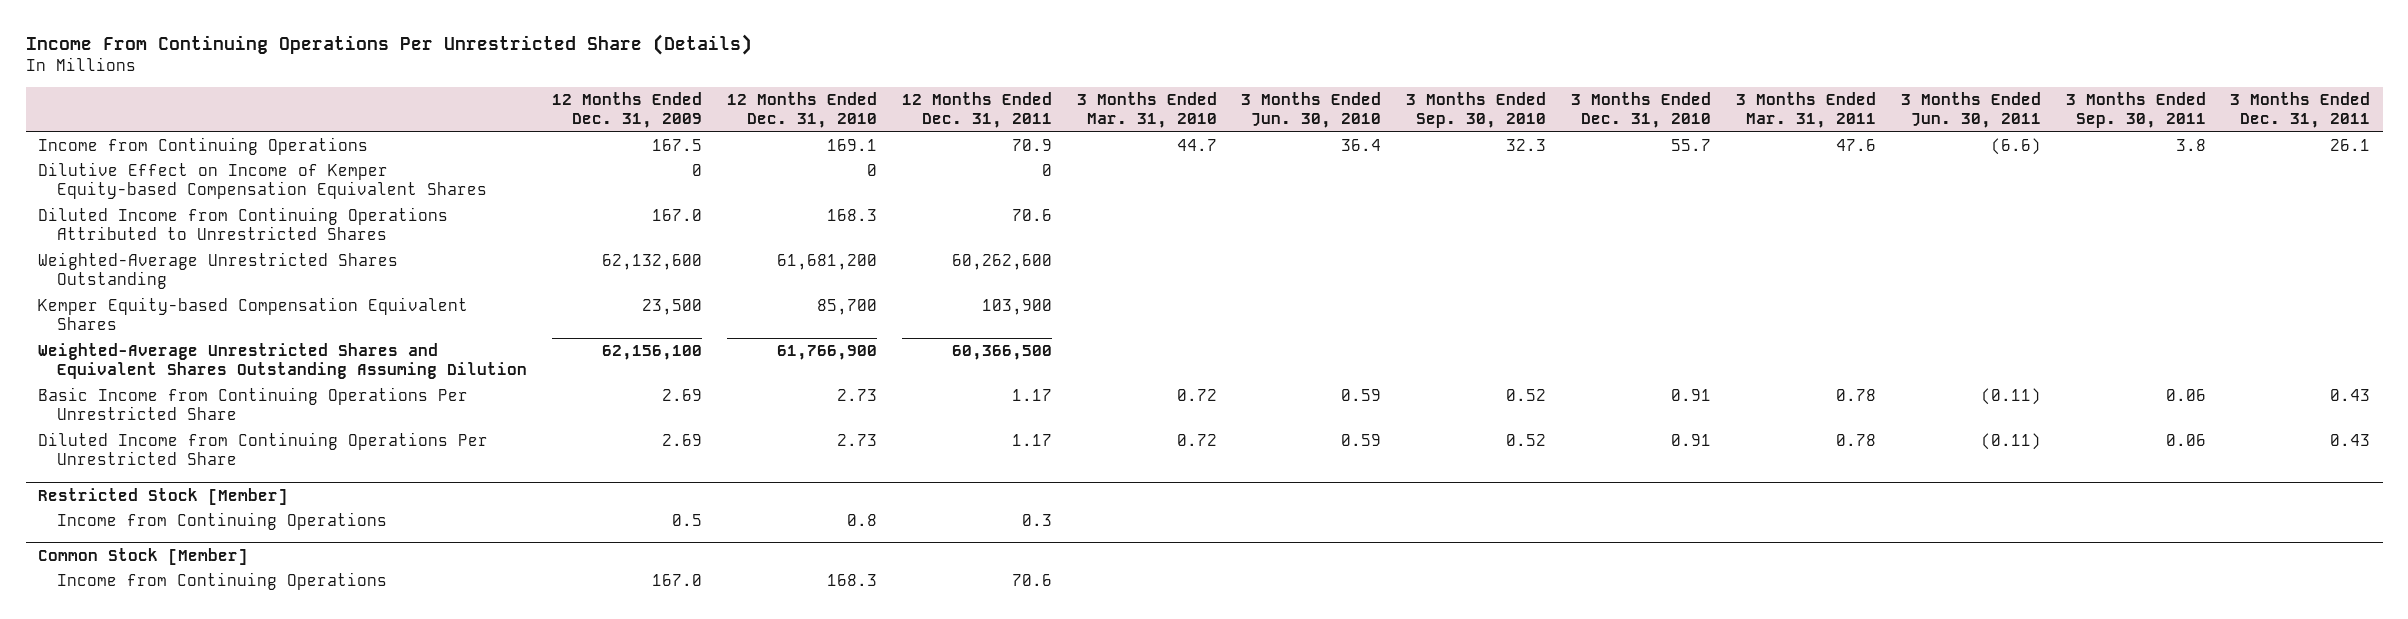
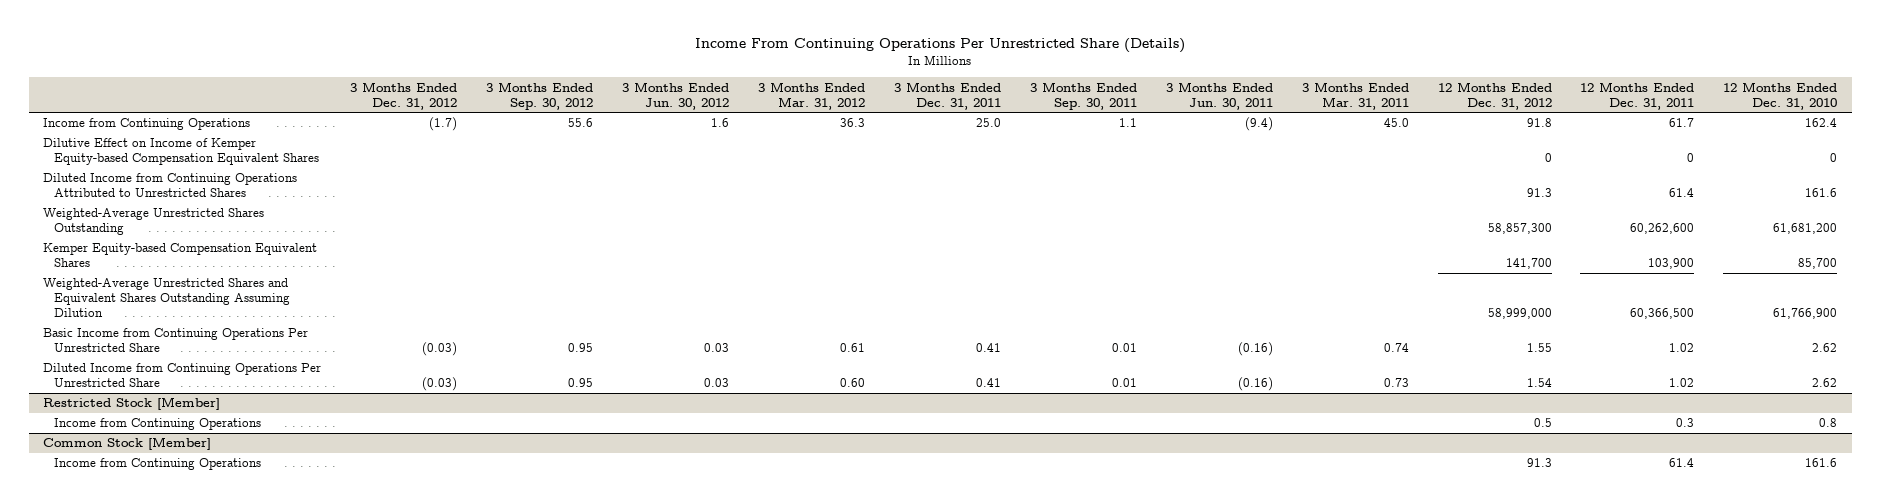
[552,92,703,129] 12 Months Ended Dec. 31, 2009 -> none
[1076,92,1217,129] 3 Months Ended Mar. 31, 2010 -> none
[1241,92,1382,129] 3 Months Ended Jun. 30, 2010 -> none
[1406,92,1547,129] 3 Months Ended Sep. 30, 2010 -> none
[1571,92,1712,129] 3 Months Ended Dec. 31, 2010 -> none
none -> [350,81,458,110] 3 Months Ended Dec. 31, 2012
none -> [486,81,594,110] 3 Months Ended Sep. 30, 2012
none -> [622,81,730,110] 3 Months Ended Jun. 30, 2012
none -> [758,81,866,110] 3 Months Ended Mar. 31, 2012
none -> [1437,81,1552,110] 12 Months Ended Dec. 31, 2012
[826,139,877,152] 169.1 -> [1805,118,1838,128] 162.4
[1011,139,1052,152] 70.9 -> [1669,118,1695,128] 61.7
[1835,139,1876,152] 47.6 -> [1383,118,1409,128] 45.0
[1990,138,2041,156] (6.6) -> [1244,117,1273,132] (9.4)
[2175,139,2206,152] 3.8 -> [1118,118,1137,128] 1.1
[2330,139,2371,152] 26.1 -> [975,118,1001,128] 25.0
[826,209,877,222] 168.3 -> [1805,188,1838,198] 161.6
[1011,209,1052,222] 70.6 -> [1669,188,1695,198] 61.4
[836,389,877,402] 2.73 -> [1812,343,1838,353] 2.62
[1011,389,1052,402] 1.17 -> [1669,343,1695,353] 1.02
[1835,389,1876,402] 0.78 -> [1383,343,1409,353] 0.74
[1980,388,2041,406] (0.11) -> [1237,342,1273,357] (0.16)
[2165,389,2206,402] 0.06 -> [1111,343,1137,353] 0.01
[2330,389,2371,402] 0.43 -> [975,343,1001,353] 0.41
[836,434,877,447] 2.73 -> [1812,378,1838,388] 2.62
[1011,434,1052,447] 1.17 -> [1669,378,1695,388] 1.02
[1835,434,1876,447] 0.78 -> [1383,378,1409,388] 0.73
[1980,433,2041,451] (0.11) -> [1237,377,1273,392] (0.16)
[2165,434,2206,447] 0.06 -> [1111,378,1137,388] 0.01
[2330,434,2371,447] 0.43 -> [975,378,1001,388] 0.41
[826,574,877,587] 168.3 -> [1805,458,1838,468] 161.6
[1011,574,1052,587] 70.6 -> [1669,458,1695,468] 61.4

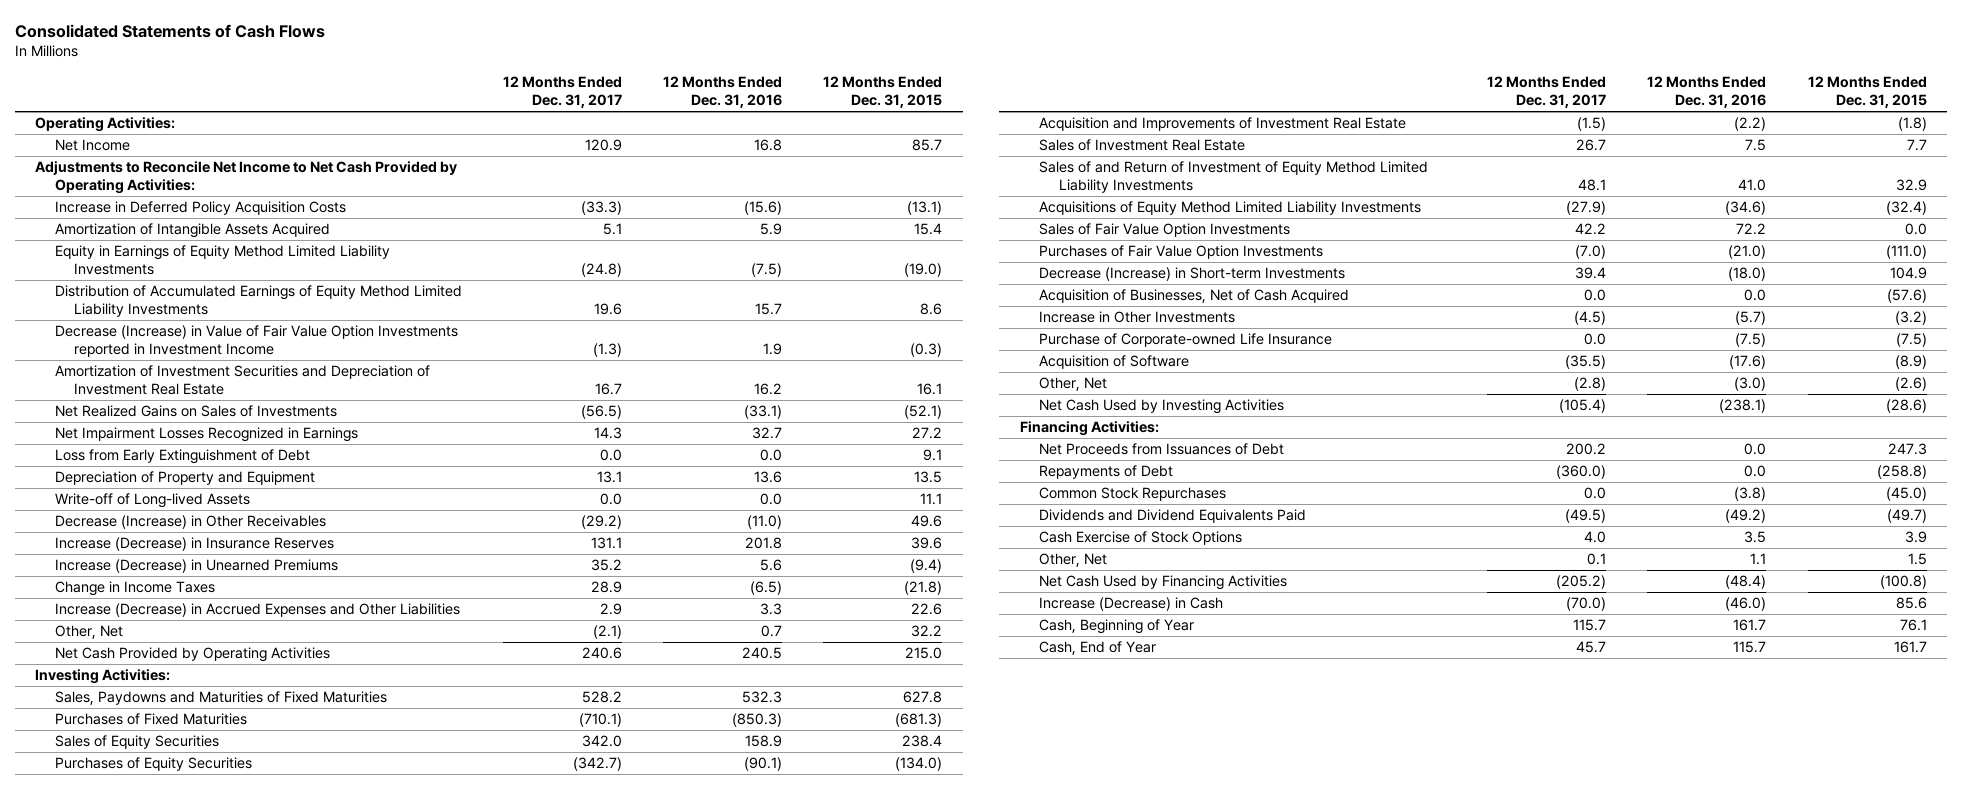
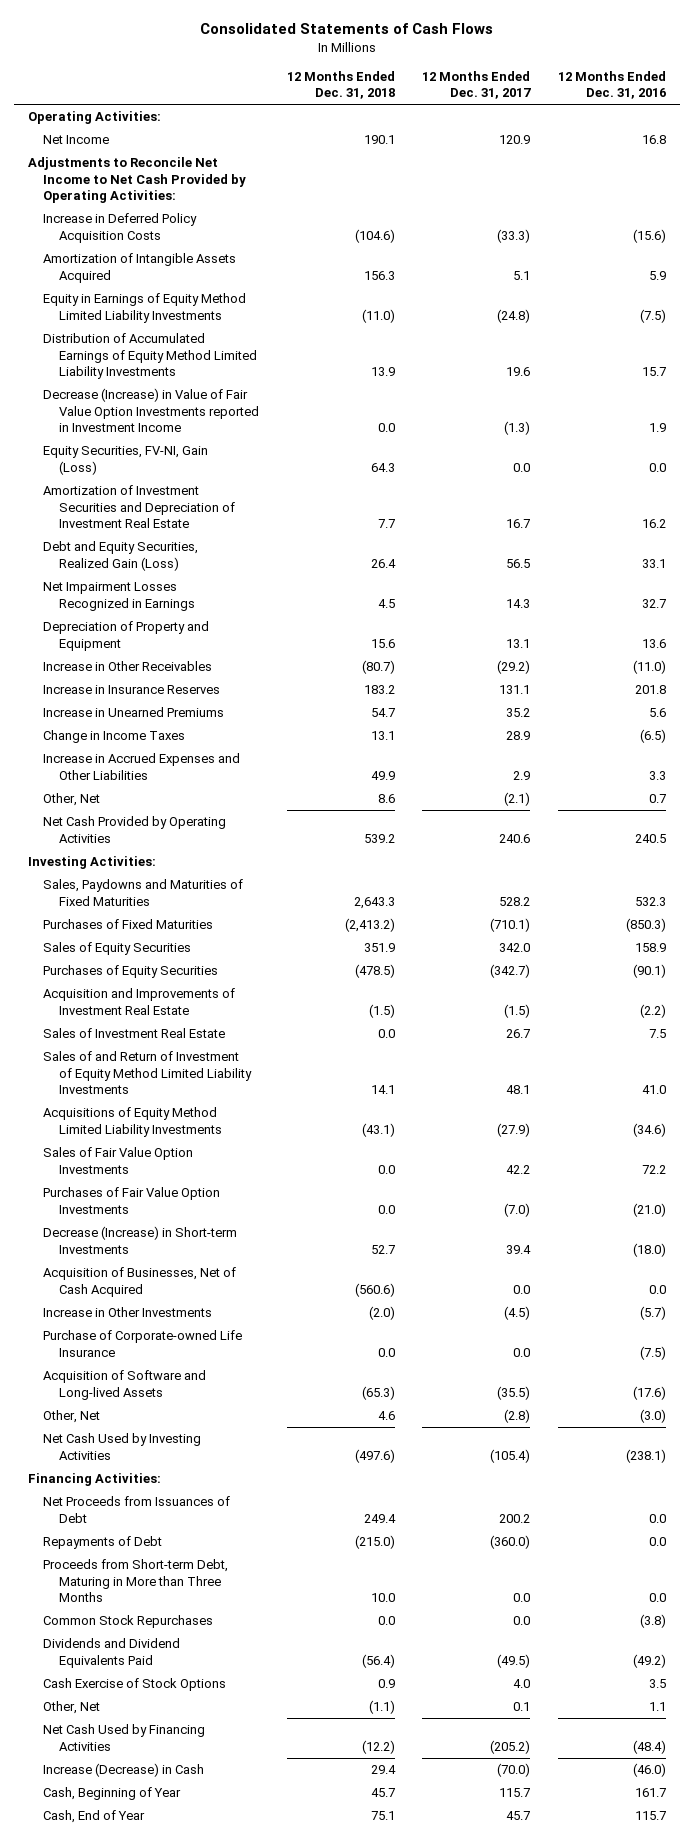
[823,76,943,108] 12 Months Ended Dec. 31, 2015 -> none
none -> [286,70,395,100] 12 Months Ended Dec. 31, 2018
none -> [43,446,209,475] Equity Securities, FV-NI, Gain (Loss)
[54,405,337,418] Net Realized Gains on Sales of Investments -> none
none -> [43,541,199,571] Debt and Equity Securities, Realized Gain (Loss)
[54,449,310,465] Loss from Early Extinguishment of Debt -> none
[54,493,250,509] Write-off of Long-lived Assets -> none
[54,515,326,530] Decrease (Increase) in Other Receivables -> [43,661,213,672] Increase in Other Receivables
[54,537,334,552] Increase (Decrease) in Insurance Reserves -> [43,685,221,695] Increase in Insurance Reserves
[54,559,338,574] Increase (Decrease) in Unearned Premiums -> [43,707,225,718] Increase in Unearned Premiums
[54,603,460,618] Increase (Decrease) in Accrued Expenses and Other Liabilities -> [43,753,241,780] Increase in Accrued Expenses and Other Liabilities
[1039,355,1190,370] Acquisition of Software -> [43,1370,207,1400] Acquisition of Software and Long-lived Assets
none -> [43,1559,229,1603] Proceeds from Short-term Debt, Maturing in More than Three Months

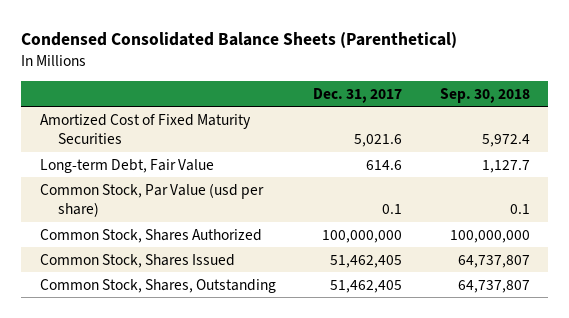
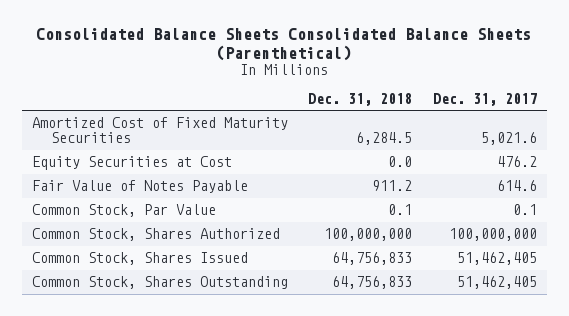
[21,31,458,48] Condensed Consolidated Balance Sheets (Parenthetical) -> [36,28,532,61] Consolidated Balance Sheets Consolidated Balance Sheets (Parenthetical)
[439,87,530,103] Sep. 30, 2018 -> none
none -> [308,93,413,107] Dec. 31, 2018
none -> [31,156,232,171] Equity Securities at Cost
[39,158,214,173] Long-term Debt, Fair Value -> [31,180,248,194] Fair Value of Notes Payable
[39,182,264,218] Common Stock, Par Value (usd per share) -> [31,204,216,218] Common Stock, Par Value
[39,278,276,293] Common Stock, Shares, Outstanding -> [31,276,288,290] Common Stock, Shares Outstanding

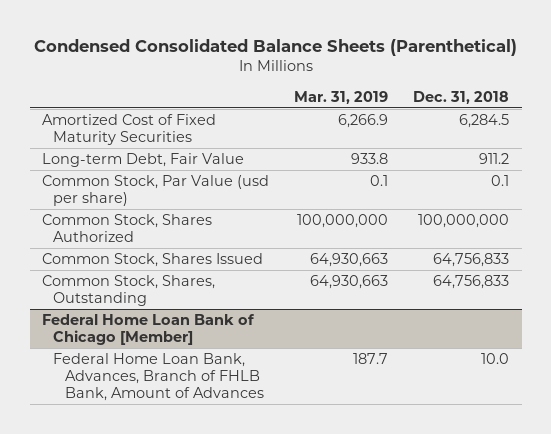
[36,28,532,61] Consolidated Balance Sheets Consolidated Balance Sheets (Parenthetical) -> [33,39,517,57] Condensed Consolidated Balance Sheets (Parenthetical)
[432,93,537,107] Dec. 31, 2017 -> none
none -> [294,90,389,104] Mar. 31, 2019
[31,156,232,171] Equity Securities at Cost -> none
[31,180,248,194] Fair Value of Notes Payable -> [42,152,245,167] Long-term Debt, Fair Value
[31,204,216,218] Common Stock, Par Value -> [42,174,270,207] Common Stock, Par Value (usd per share)
[31,276,288,290] Common Stock, Shares Outstanding -> [42,274,216,307] Common Stock, Shares, Outstanding
none -> [42,313,256,346] Federal Home Loan Bank of Chicago [Member]
none -> [53,352,264,402] Federal Home Loan Bank, Advances, Branch of FHLB Bank, Amount of Advances

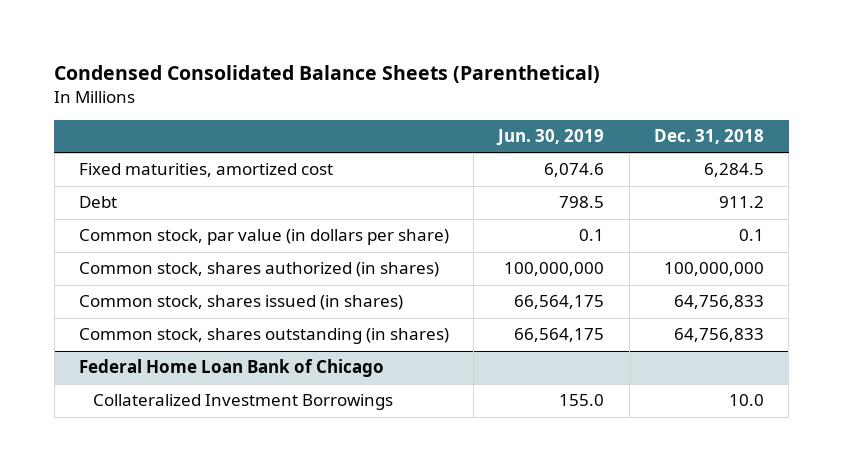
[294,90,389,104] Mar. 31, 2019 -> none
none -> [496,129,605,147] Jun. 30, 2019
[53,352,264,402] Federal Home Loan Bank, Advances, Branch of FHLB Bank, Amount of Advances -> none
[42,113,217,146] Amortized Cost of Fixed Maturity Securities -> [78,163,333,178] Fixed maturities, amortized cost
[42,152,245,167] Long-term Debt, Fair Value -> [78,196,117,209] Debt
[42,174,270,207] Common Stock, Par Value (usd per share) -> [78,229,449,246] Common stock, par value (in dollars per share)
[42,213,213,243] Common Stock, Shares Authorized -> [78,262,439,278] Common stock, shares authorized (in shares)
[42,252,264,267] Common Stock, Shares Issued -> [78,295,403,311] Common stock, shares issued (in shares)
[42,274,216,307] Common Stock, Shares, Outstanding -> [78,328,449,345] Common stock, shares outstanding (in shares)
[42,313,256,346] Federal Home Loan Bank of Chicago [Member] -> [78,359,384,378] Federal Home Loan Bank of Chicago
none -> [92,394,393,411] Collateralized Investment Borrowings

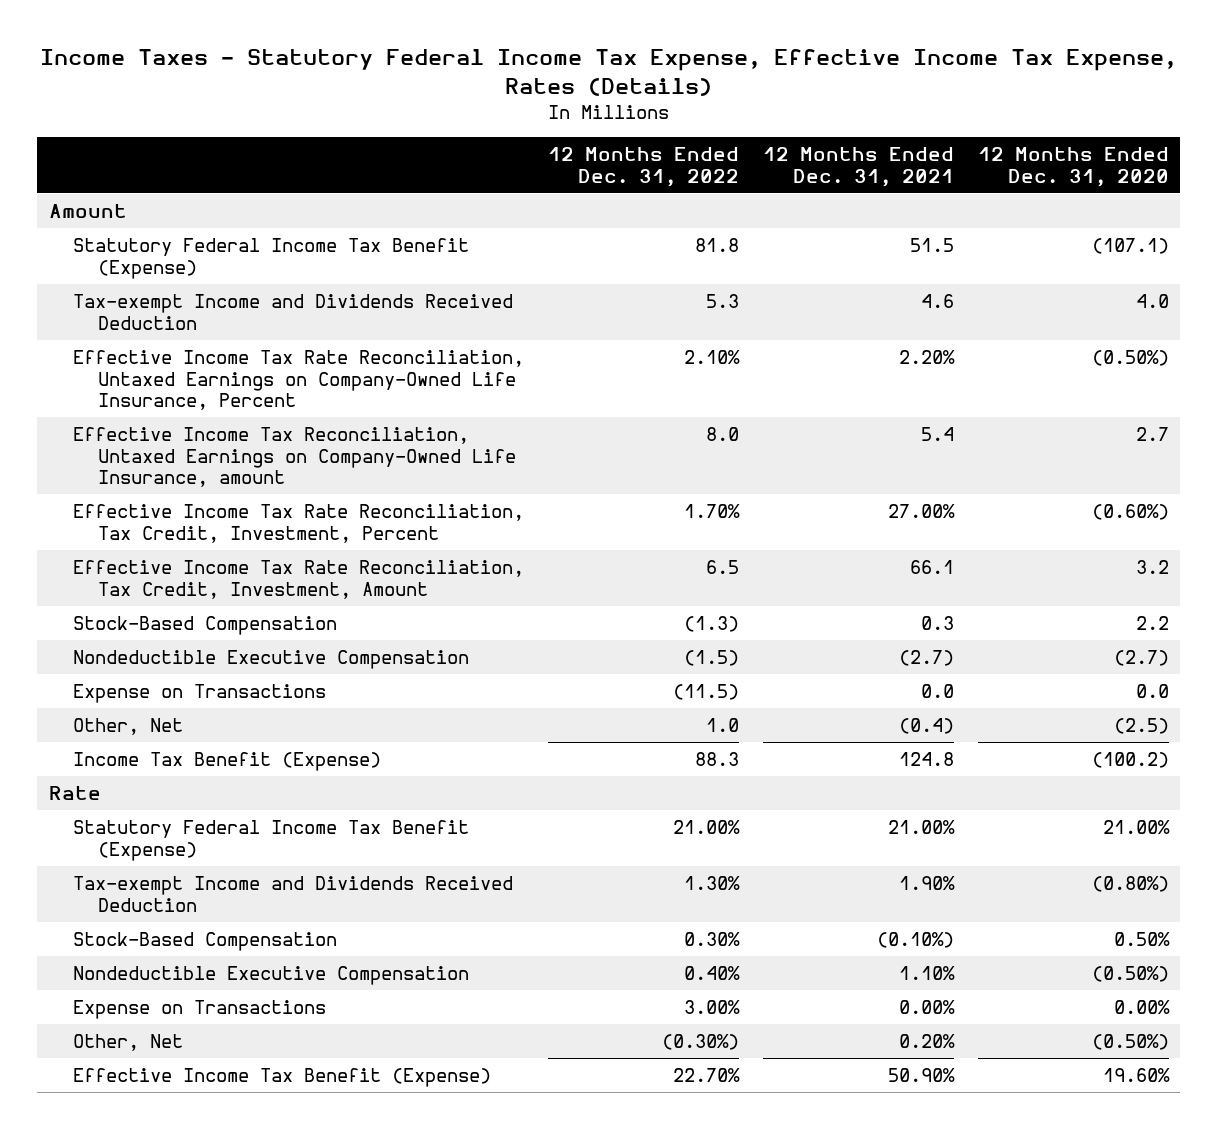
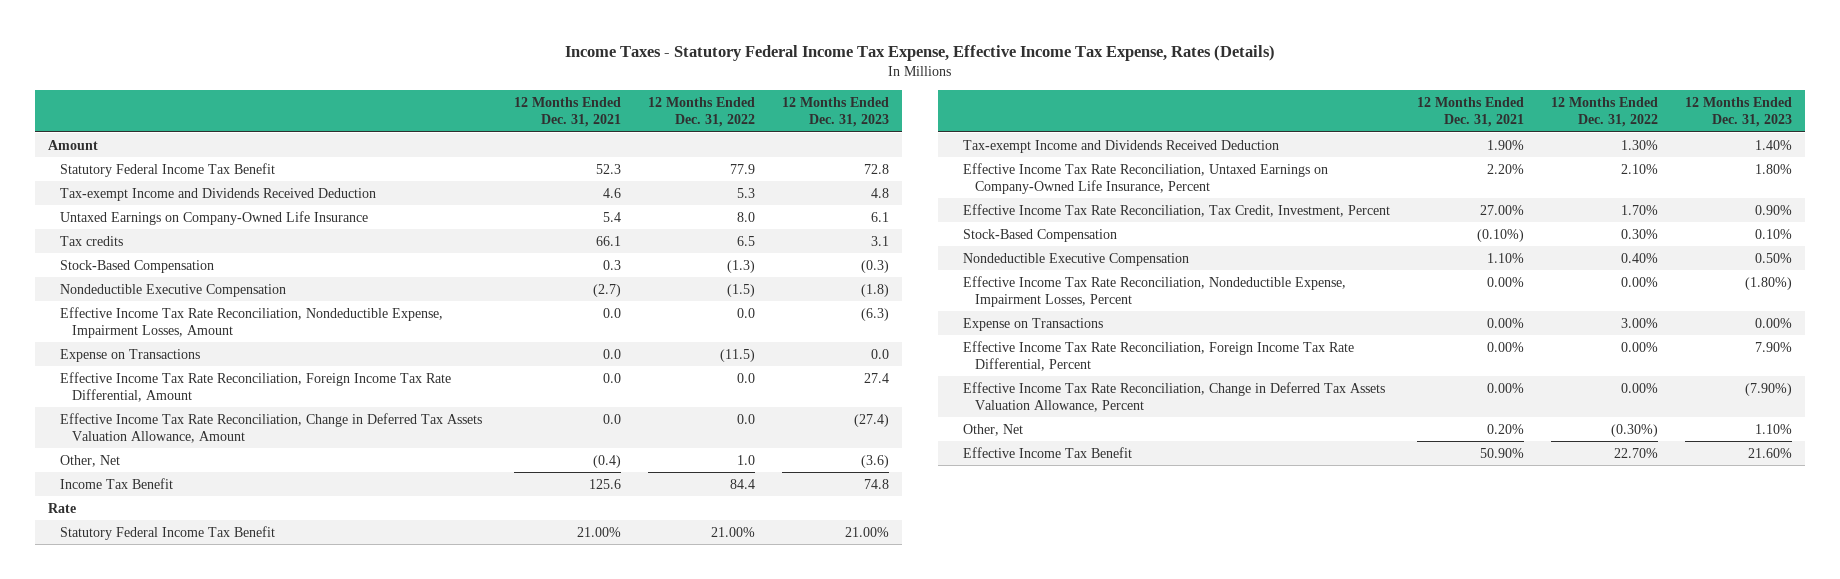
[977,147,1169,187] 12 Months Ended Dec. 31, 2020 -> none
none -> [781,97,889,127] 12 Months Ended Dec. 31, 2023
[73,238,470,279] Statutory Federal Income Tax Benefit (Expense) -> [60,162,276,177] Statutory Federal Income Tax Benefit
[695,238,740,253] 81.8 -> [729,163,755,174] 77.9
[909,238,954,253] 51.5 -> [596,163,622,174] 52.3
[73,427,516,488] Effective Income Tax Reconciliation, Untaxed Earnings on Company-Owned Life Insurance, amount -> [60,210,369,225] Untaxed Earnings on Company-Owned Life Insurance
[73,560,525,599] Effective Income Tax Rate Reconciliation, Tax Credit, Investment, Amount -> [60,235,124,246] Tax credits
none -> [60,306,444,338] Effective Income Tax Rate Reconciliation, Nondeductible Expense, Impairment Losses, Amount
none -> [60,371,452,402] Effective Income Tax Rate Reconciliation, Foreign Income Tax Rate Differential, Amount
none -> [60,412,483,443] Effective Income Tax Rate Reconciliation, Change in Deferred Tax Assets Valuation Allowance, Amount
[73,752,382,772] Income Tax Benefit (Expense) -> [60,477,174,489] Income Tax Benefit
[695,752,740,767] 88.3 -> [729,478,755,489] 84.4
[898,752,954,767] 124.8 -> [589,478,622,489] 125.6
[73,820,470,861] Statutory Federal Income Tax Benefit (Expense) -> [60,525,276,540] Statutory Federal Income Tax Benefit
[73,350,525,411] Effective Income Tax Rate Reconciliation, Untaxed Earnings on Company-Owned Life Insurance, Percent -> [963,162,1329,194] Effective Income Tax Rate Reconciliation, Untaxed Earnings on Company-Owned Life Insurance, Percent
[73,504,525,543] Effective Income Tax Rate Reconciliation, Tax Credit, Investment, Percent -> [963,203,1391,217] Effective Income Tax Rate Reconciliation, Tax Credit, Investment, Percent
none -> [963,275,1347,307] Effective Income Tax Rate Reconciliation, Nondeductible Expense, Impairment Losses, Percent
none -> [963,340,1355,371] Effective Income Tax Rate Reconciliation, Foreign Income Tax Rate Differential, Percent
none -> [963,381,1386,412] Effective Income Tax Rate Reconciliation, Change in Deferred Tax Assets Valuation Allowance, Percent
[73,1068,492,1088] Effective Income Tax Benefit (Expense) -> [963,446,1133,458] Effective Income Tax Benefit

